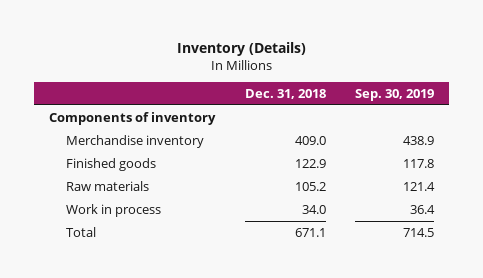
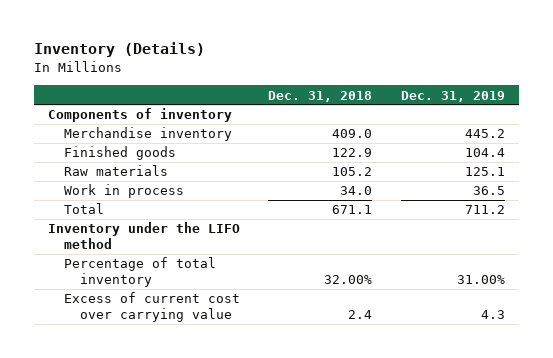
[355,88,435,101] Sep. 30, 2019 -> none
none -> [400,90,505,102] Dec. 31, 2019
none -> [48,222,241,250] Inventory under the LIFO method
none -> [63,257,216,288] Percentage of total inventory
none -> [63,292,240,323] Excess of current cost over carrying value

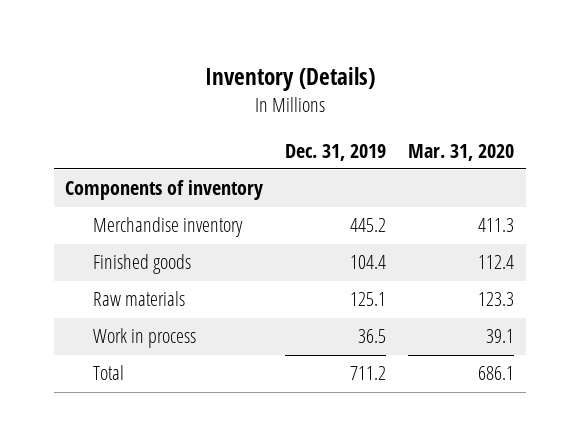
[268,90,373,102] Dec. 31, 2018 -> none
none -> [408,143,515,161] Mar. 31, 2020
[48,222,241,250] Inventory under the LIFO method -> none
[63,257,216,288] Percentage of total inventory -> none
[63,292,240,323] Excess of current cost over carrying value -> none

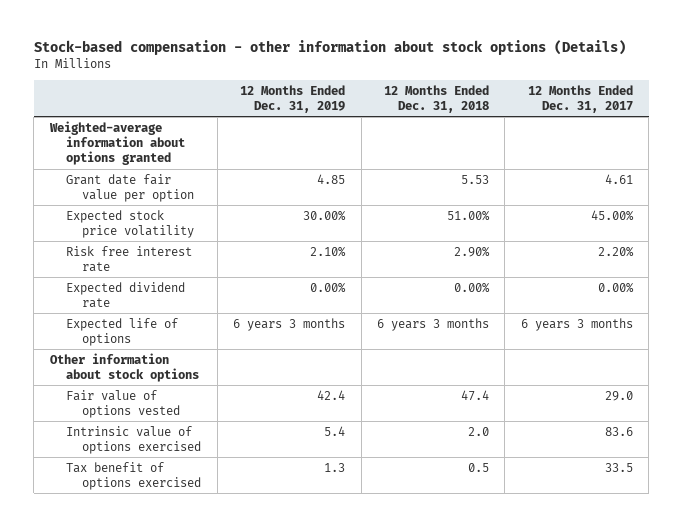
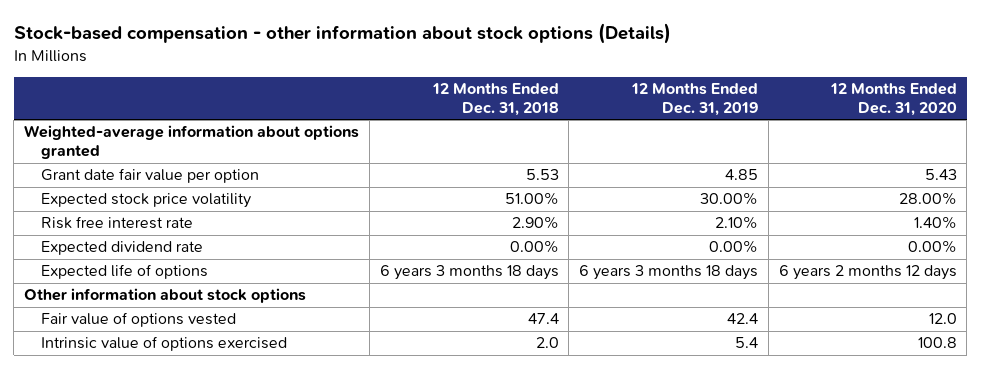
[527,84,633,114] 12 Months Ended Dec. 31, 2017 -> none
none -> [829,83,957,117] 12 Months Ended Dec. 31, 2020
[233,317,346,331] 6 years 3 months -> [579,265,759,281] 6 years 3 months 18 days
[376,317,489,331] 6 years 3 months -> [379,265,559,281] 6 years 3 months 18 days
[65,461,202,491] Tax benefit of options exercised -> none

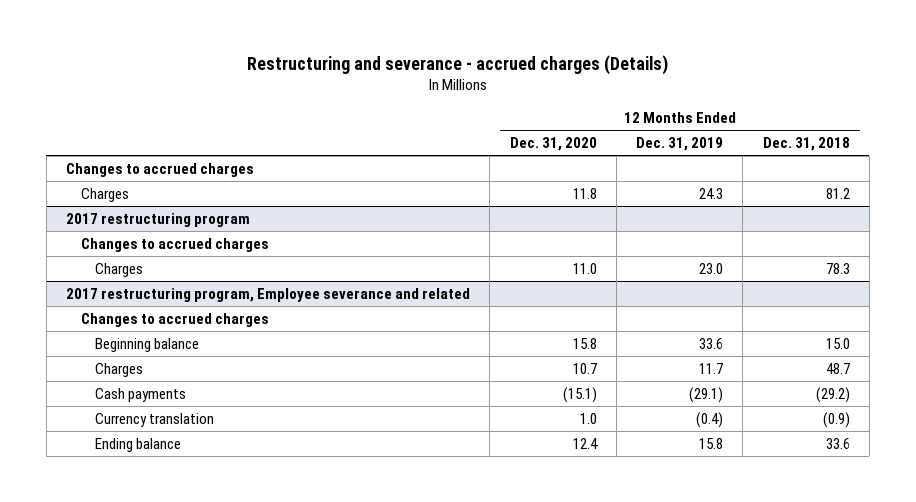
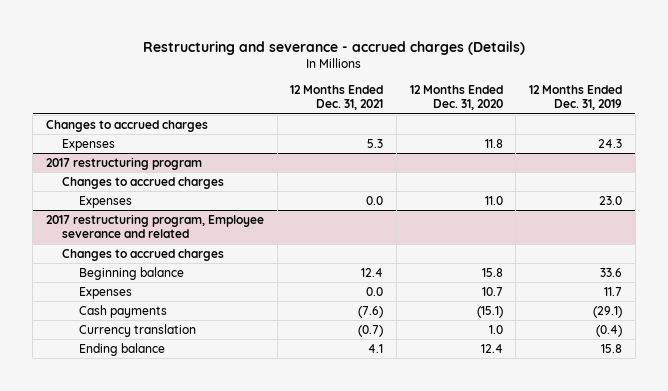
[762,137,850,152] Dec. 31, 2018 -> none
none -> [290,85,384,111] 12 Months Ended Dec. 31, 2021
[80,187,129,202] Charges -> [62,138,116,151] Expenses
[95,262,144,277] Charges -> [78,195,132,208] Expenses
[95,362,144,377] Charges -> [78,286,132,299] Expenses

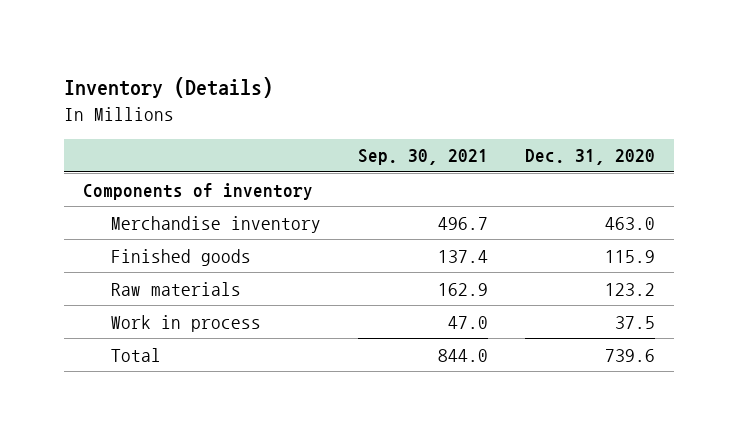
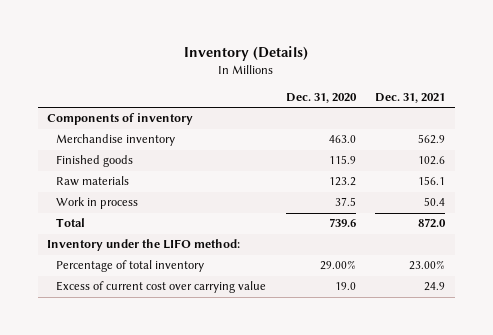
[358,149,489,166] Sep. 30, 2021 -> none
none -> [375,92,446,103] Dec. 31, 2021
none -> [47,239,241,252] Inventory under the LIFO method:
none -> [56,260,205,273] Percentage of total inventory
none -> [56,281,267,294] Excess of current cost over carrying value

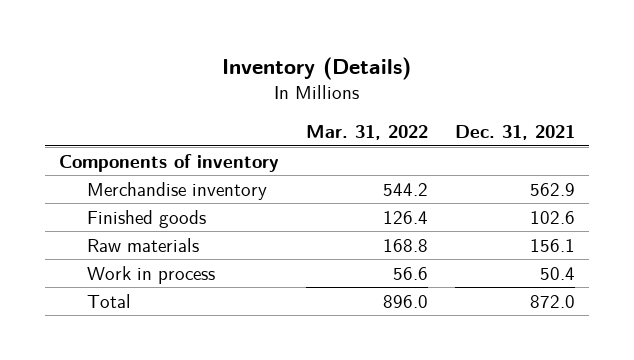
[285,92,357,103] Dec. 31, 2020 -> none
none -> [305,124,428,140] Mar. 31, 2022
[47,239,241,252] Inventory under the LIFO method: -> none
[56,260,205,273] Percentage of total inventory -> none
[56,281,267,294] Excess of current cost over carrying value -> none

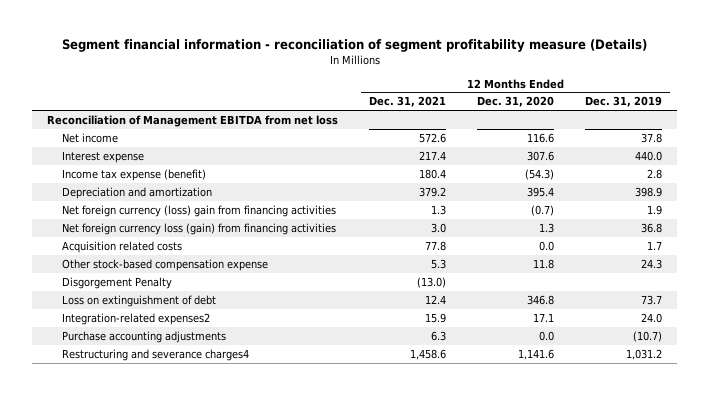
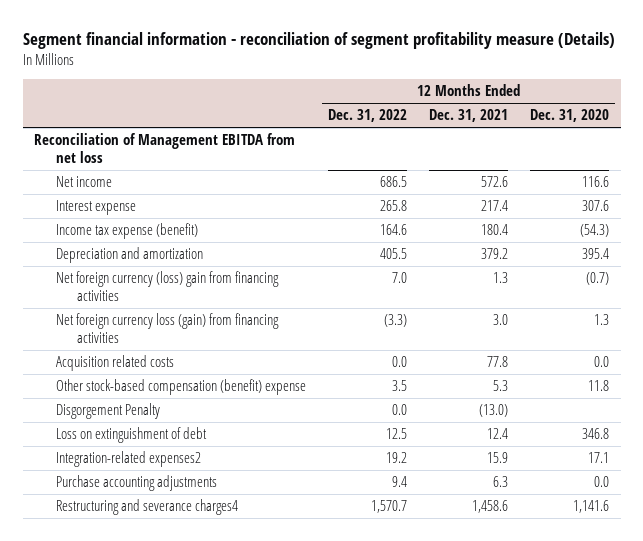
[584,96,662,108] Dec. 31, 2019 -> none
none -> [327,109,407,123] Dec. 31, 2022
[61,258,268,271] Other stock-based compensation expense -> [55,379,306,396] Other stock-based compensation (benefit) expense

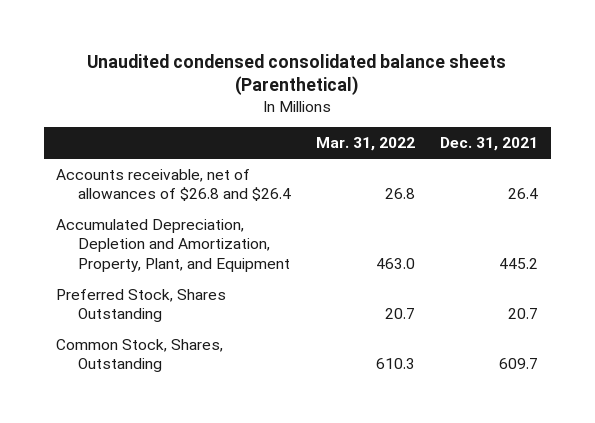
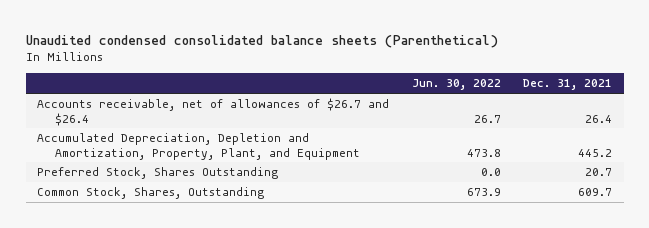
[316,137,416,152] Mar. 31, 2022 -> none
none -> [411,79,501,91] Jun. 30, 2022
[56,168,292,202] Accounts receivable, net of allowances of $26.8 and $26.4 -> [37,98,390,126] Accounts receivable, net of allowances of $26.7 and $26.4

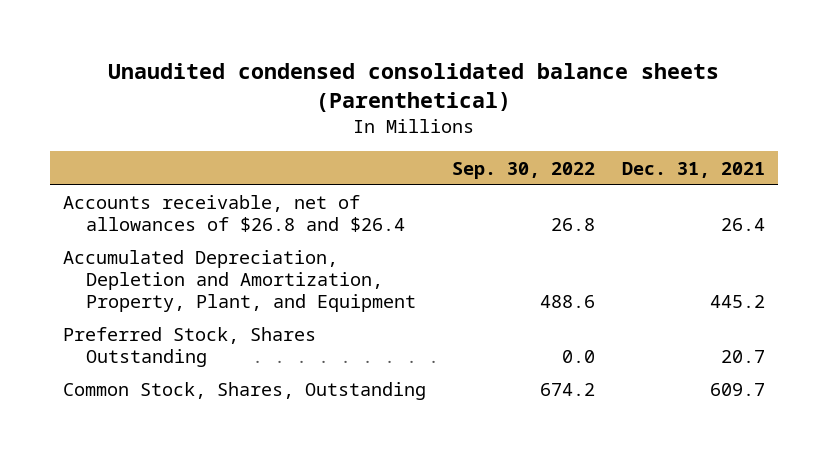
[411,79,501,91] Jun. 30, 2022 -> none
none -> [452,161,596,179] Sep. 30, 2022
[37,98,390,126] Accounts receivable, net of allowances of $26.7 and $26.4 -> [63,195,406,233] Accounts receivable, net of allowances of $26.8 and $26.4

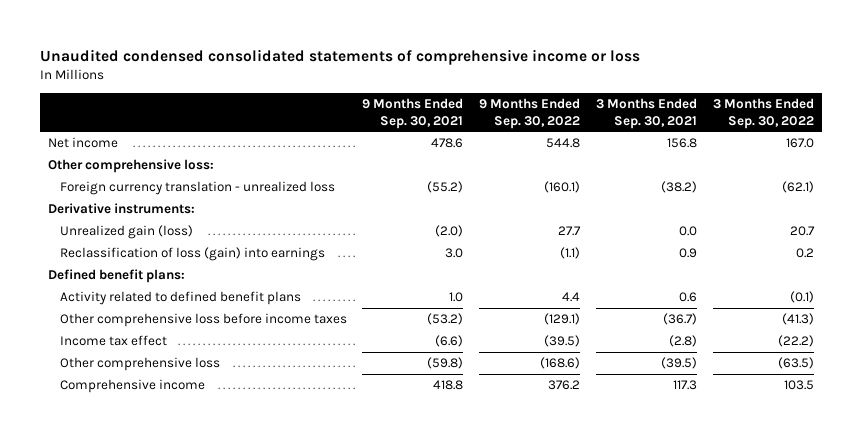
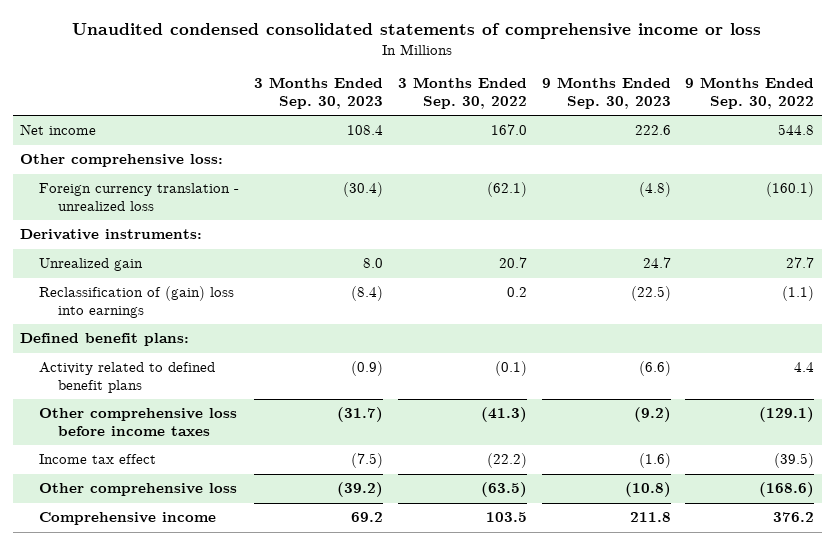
[362,97,464,129] 9 Months Ended Sep. 30, 2021 -> none
[596,97,698,129] 3 Months Ended Sep. 30, 2021 -> none
none -> [254,77,384,109] 3 Months Ended Sep. 30, 2023
none -> [541,77,671,109] 9 Months Ended Sep. 30, 2023
[59,225,193,240] Unrealized gain (loss) -> [39,258,144,272] Unrealized gain
[59,247,325,262] Reclassification of loss (gain) into earnings -> [39,286,235,318] Reclassification of (gain) loss into earnings

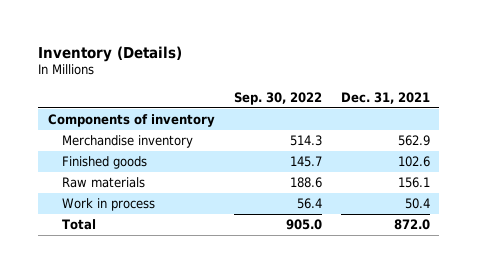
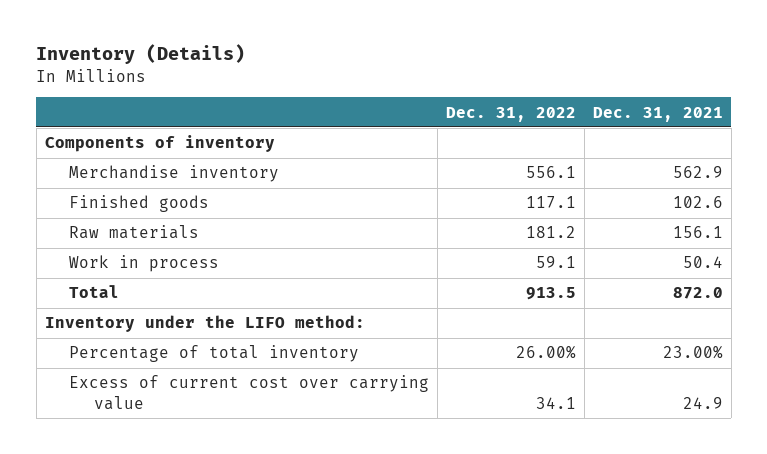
[233,91,322,105] Sep. 30, 2022 -> none
none -> [446,106,577,122] Dec. 31, 2022
none -> [44,315,365,333] Inventory under the LIFO method:
none -> [69,345,360,363] Percentage of total inventory
none -> [69,375,430,410] Excess of current cost over carrying value

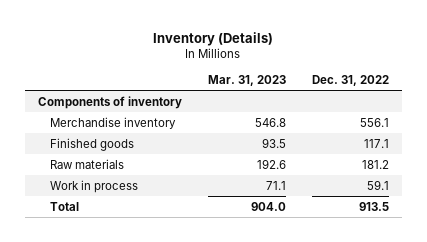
[592,106,723,122] Dec. 31, 2021 -> none
none -> [207,75,286,87] Mar. 31, 2023
[44,315,365,333] Inventory under the LIFO method: -> none
[69,345,360,363] Percentage of total inventory -> none
[69,375,430,410] Excess of current cost over carrying value -> none

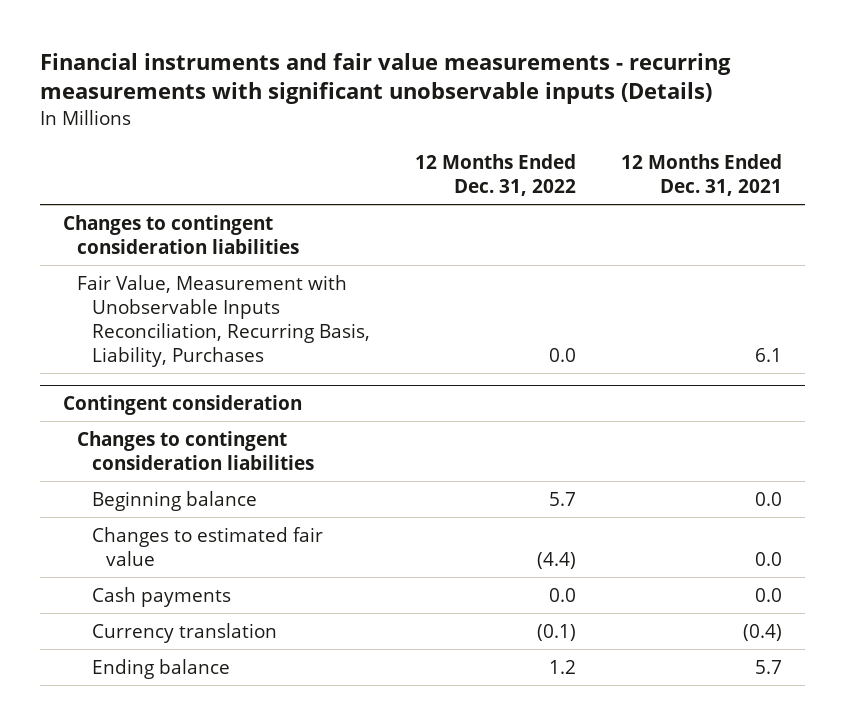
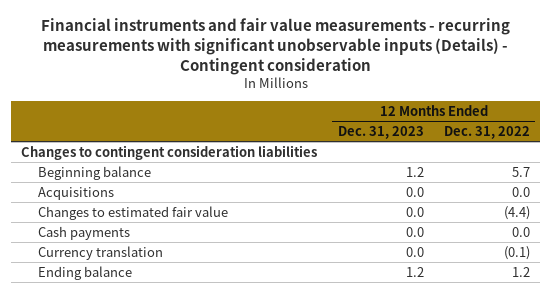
[40,52,732,105] Financial instruments and fair value measurements - recurring measurements with significant unobservable inputs (Details) -> [40,17,510,76] Financial instruments and fair value measurements - recurring measurements with significant unobservable inputs (Details) - Contingent consideration
[621,153,783,196] 12 Months Ended Dec. 31, 2021 -> none
none -> [337,126,424,140] Dec. 31, 2023
[77,274,370,368] Fair Value, Measurement with Unobservable Inputs Reconciliation, Recurring Basis, Liability, Purchases -> none
[62,394,302,415] Contingent consideration -> none
[77,430,314,470] Changes to contingent consideration liabilities -> none
none -> [38,186,115,200] Acquisitions

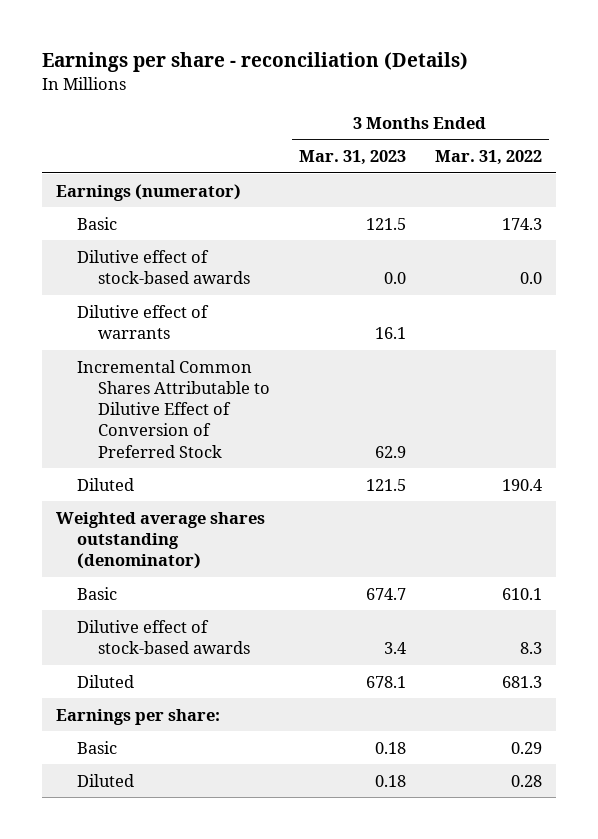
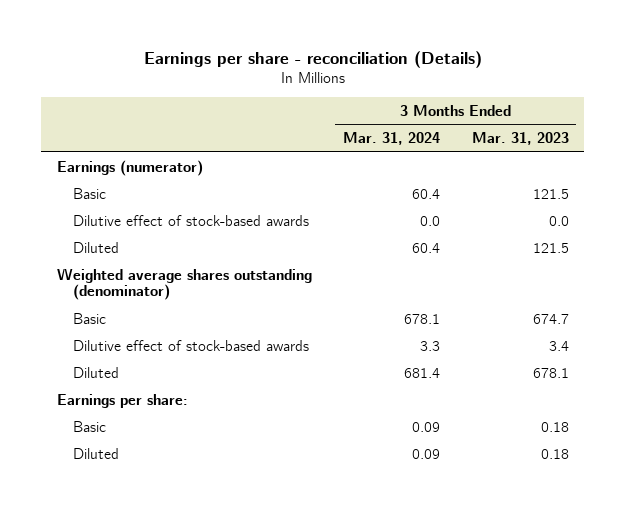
[434,150,542,166] Mar. 31, 2022 -> none
none -> [343,131,441,145] Mar. 31, 2024
[77,304,210,339] Dilutive effect of warrants -> none
[77,359,271,458] Incremental Common Shares Attributable to Dilutive Effect of Conversion of Preferred Stock -> none

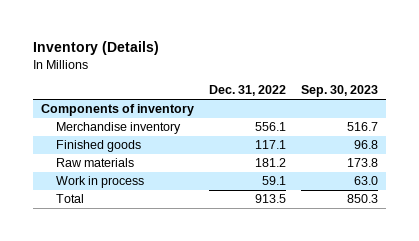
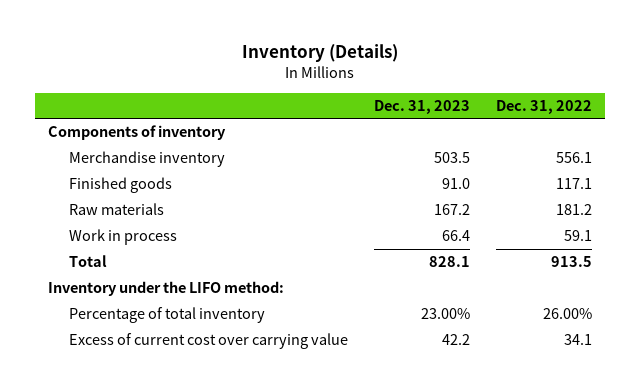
[301,85,379,98] Sep. 30, 2023 -> none
none -> [373,99,470,114] Dec. 31, 2023
none -> [48,281,285,297] Inventory under the LIFO method:
none -> [68,307,265,324] Percentage of total inventory
none -> [68,333,348,350] Excess of current cost over carrying value

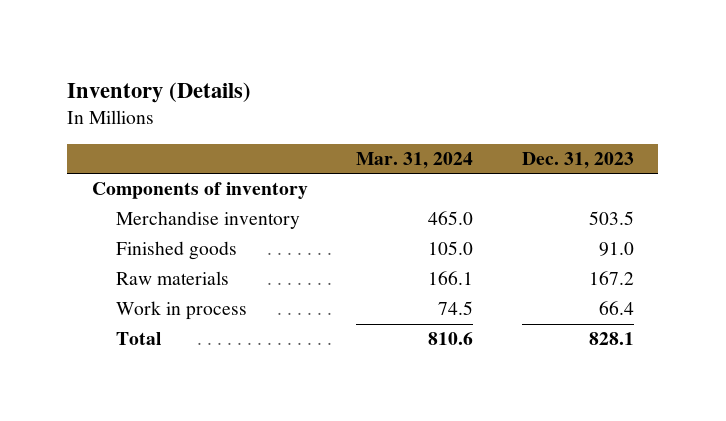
[495,99,592,114] Dec. 31, 2022 -> none
none -> [356,151,474,169] Mar. 31, 2024
[48,281,285,297] Inventory under the LIFO method: -> none
[68,307,265,324] Percentage of total inventory -> none
[68,333,348,350] Excess of current cost over carrying value -> none

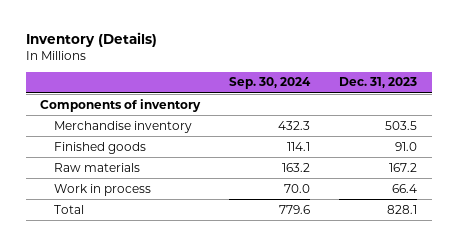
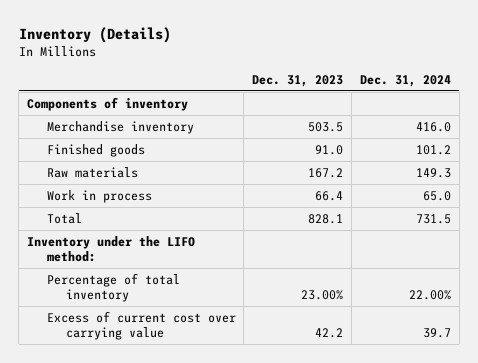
[229,77,312,90] Sep. 30, 2024 -> none
none -> [359,74,451,87] Dec. 31, 2024
none -> [27,235,196,262] Inventory under the LIFO method:
none -> [46,272,180,302] Percentage of total inventory
none -> [46,310,236,340] Excess of current cost over carrying value

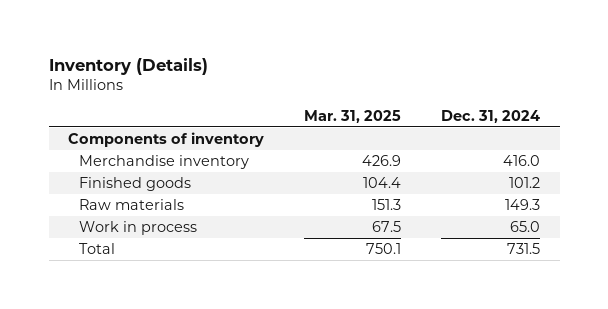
[252,74,344,87] Dec. 31, 2023 -> none
none -> [304,109,402,123] Mar. 31, 2025
[27,235,196,262] Inventory under the LIFO method: -> none
[46,272,180,302] Percentage of total inventory -> none
[46,310,236,340] Excess of current cost over carrying value -> none

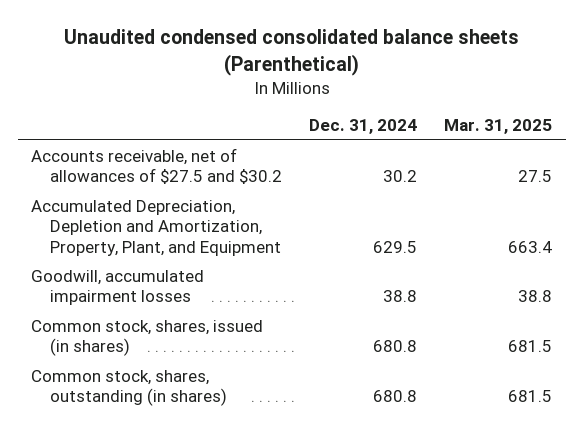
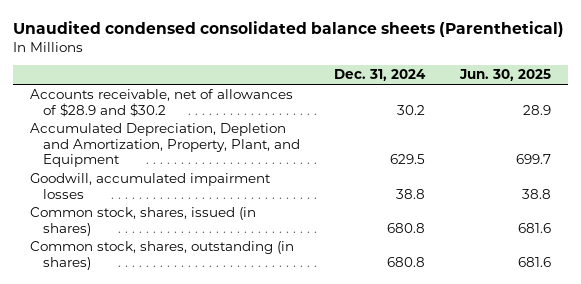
[444,119,553,135] Mar. 31, 2025 -> none
none -> [459,69,552,82] Jun. 30, 2025
[31,147,282,185] Accounts receivable, net of allowances of $27.5 and $30.2 -> [30,89,294,117] Accounts receivable, net of allowances of $28.9 and $30.2

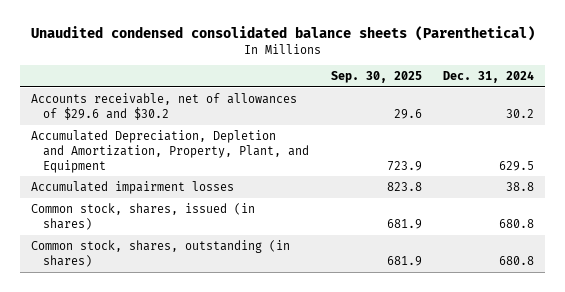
[459,69,552,82] Jun. 30, 2025 -> none
none -> [330,71,422,84] Sep. 30, 2025
[30,89,294,117] Accounts receivable, net of allowances of $28.9 and $30.2 -> [30,92,297,120] Accounts receivable, net of allowances of $29.6 and $30.2
[30,173,272,199] Goodwill, accumulated impairment losses -> [30,180,234,194] Accumulated impairment losses

